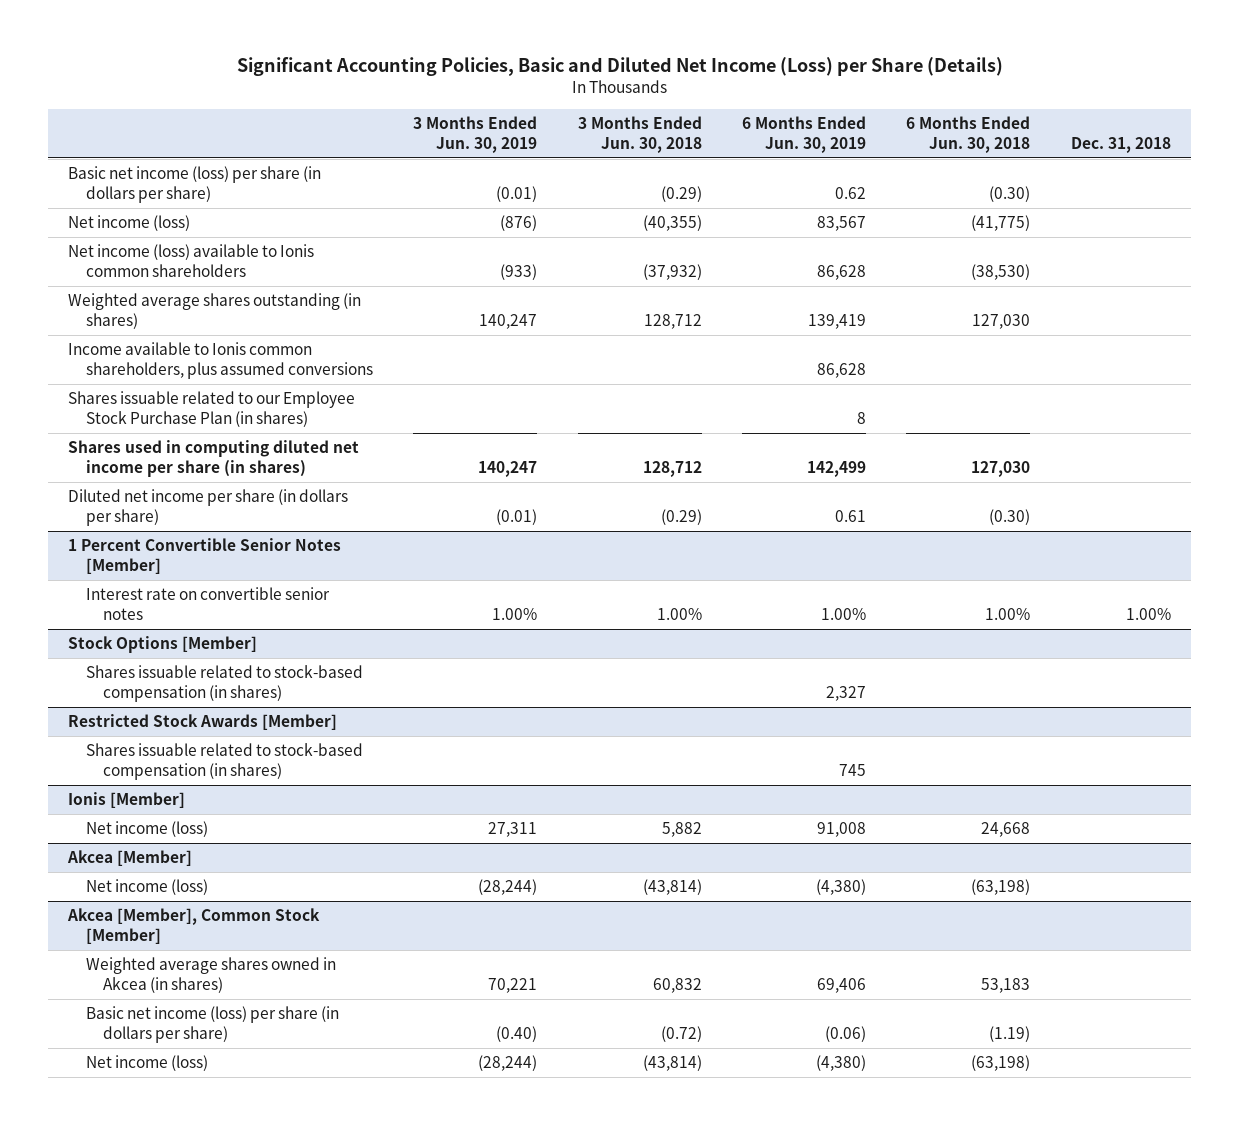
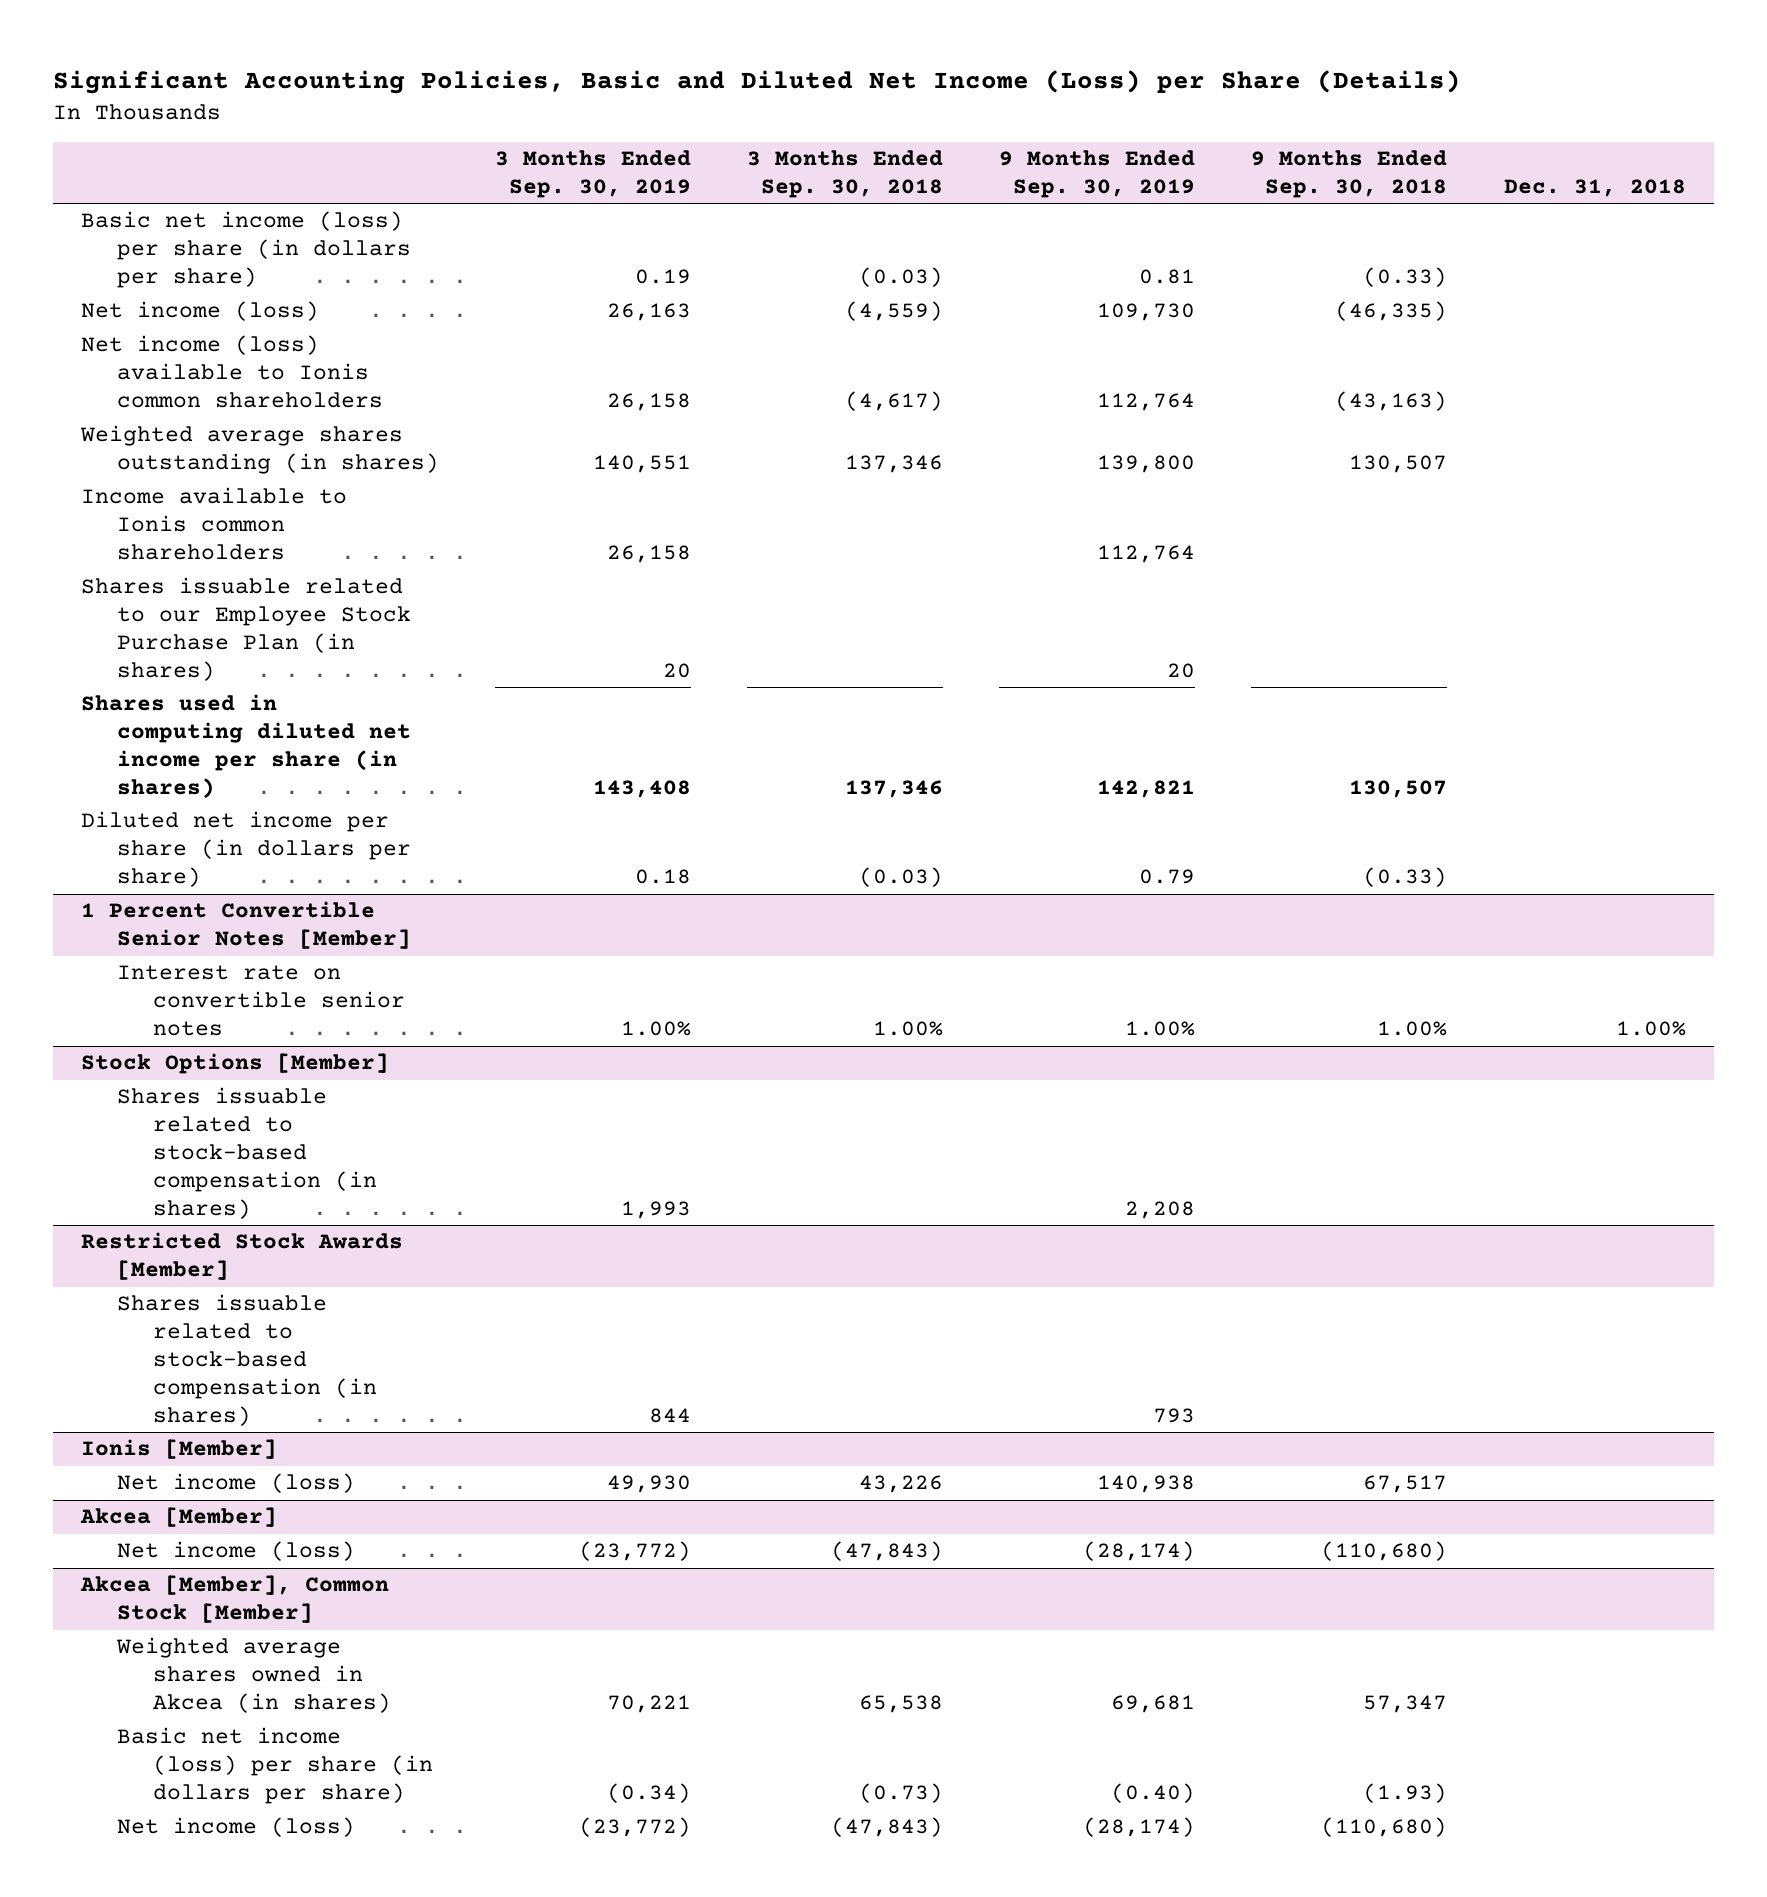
[413,116,538,153] 3 Months Ended Jun. 30, 2019 -> none
[577,116,702,153] 3 Months Ended Jun. 30, 2018 -> none
[741,116,866,153] 6 Months Ended Jun. 30, 2019 -> none
[906,116,1031,153] 6 Months Ended Jun. 30, 2018 -> none
none -> [494,149,691,198] 3 Months Ended Sep. 30, 2019
none -> [747,149,944,198] 3 Months Ended Sep. 30, 2018
none -> [999,149,1196,198] 9 Months Ended Sep. 30, 2019
none -> [1251,149,1448,198] 9 Months Ended Sep. 30, 2018
[68,342,373,379] Income available to Ionis common shareholders, plus assumed conversions -> [80,487,347,561] Income available to Ionis common shareholders

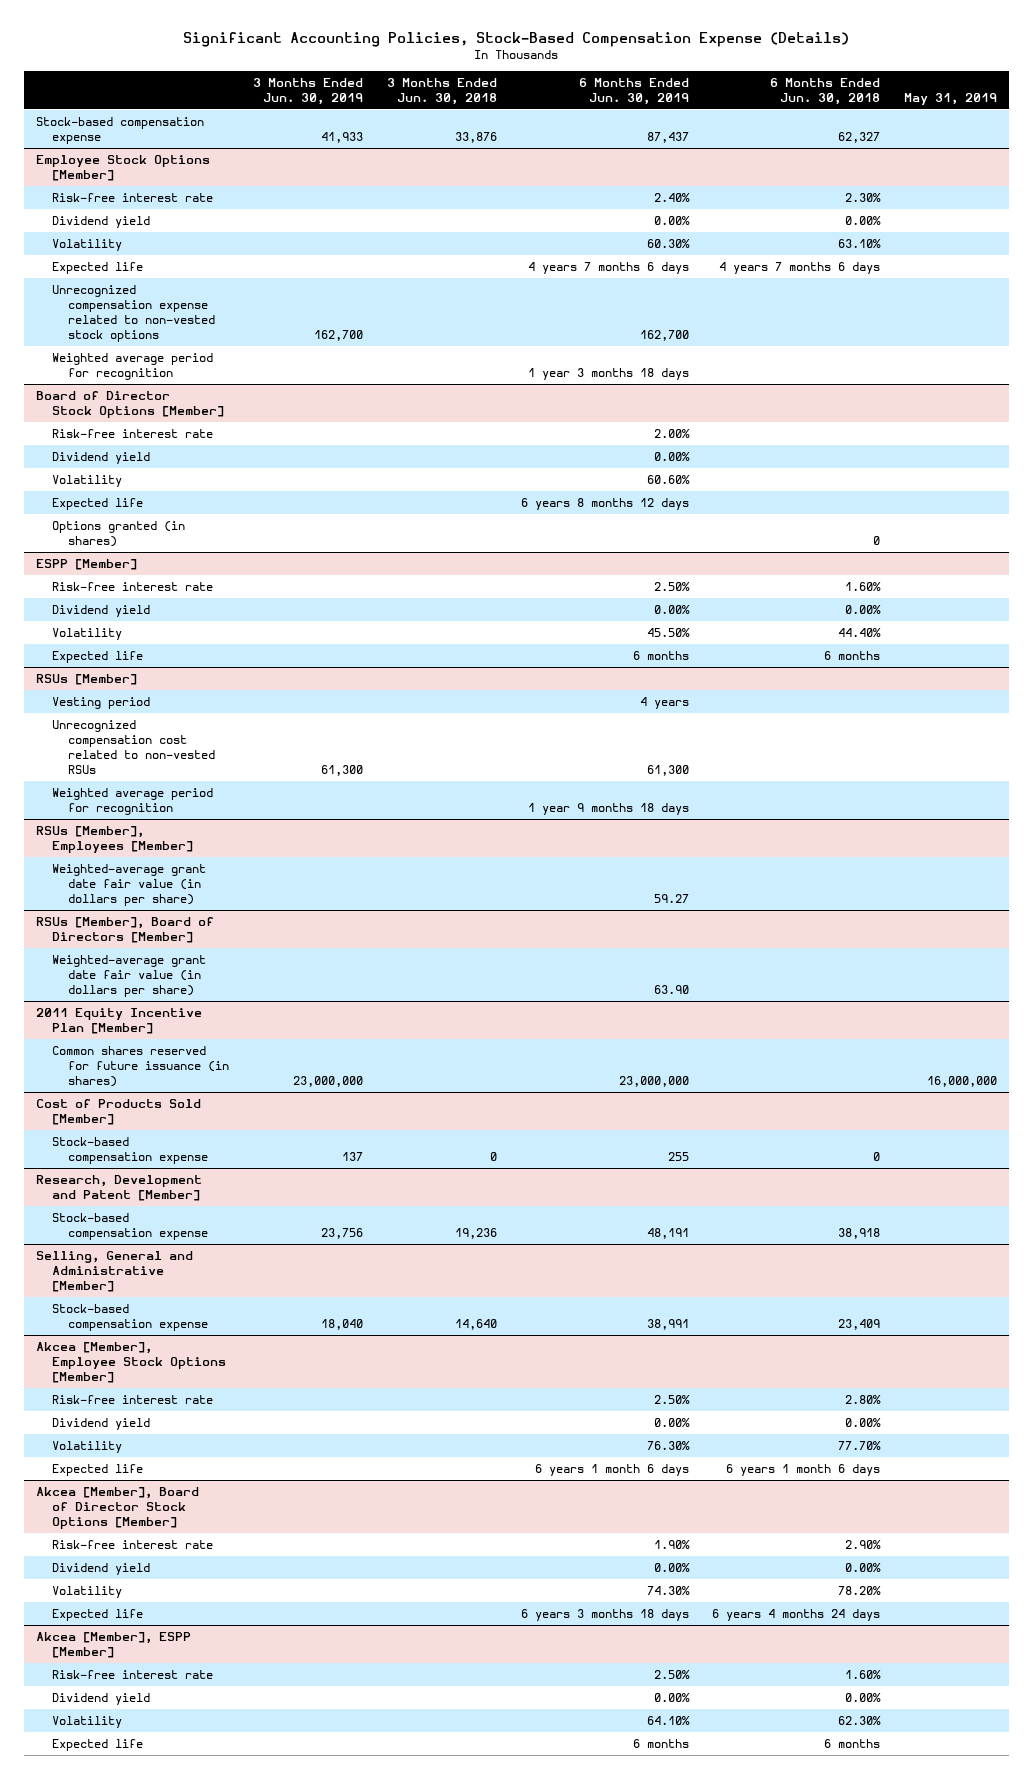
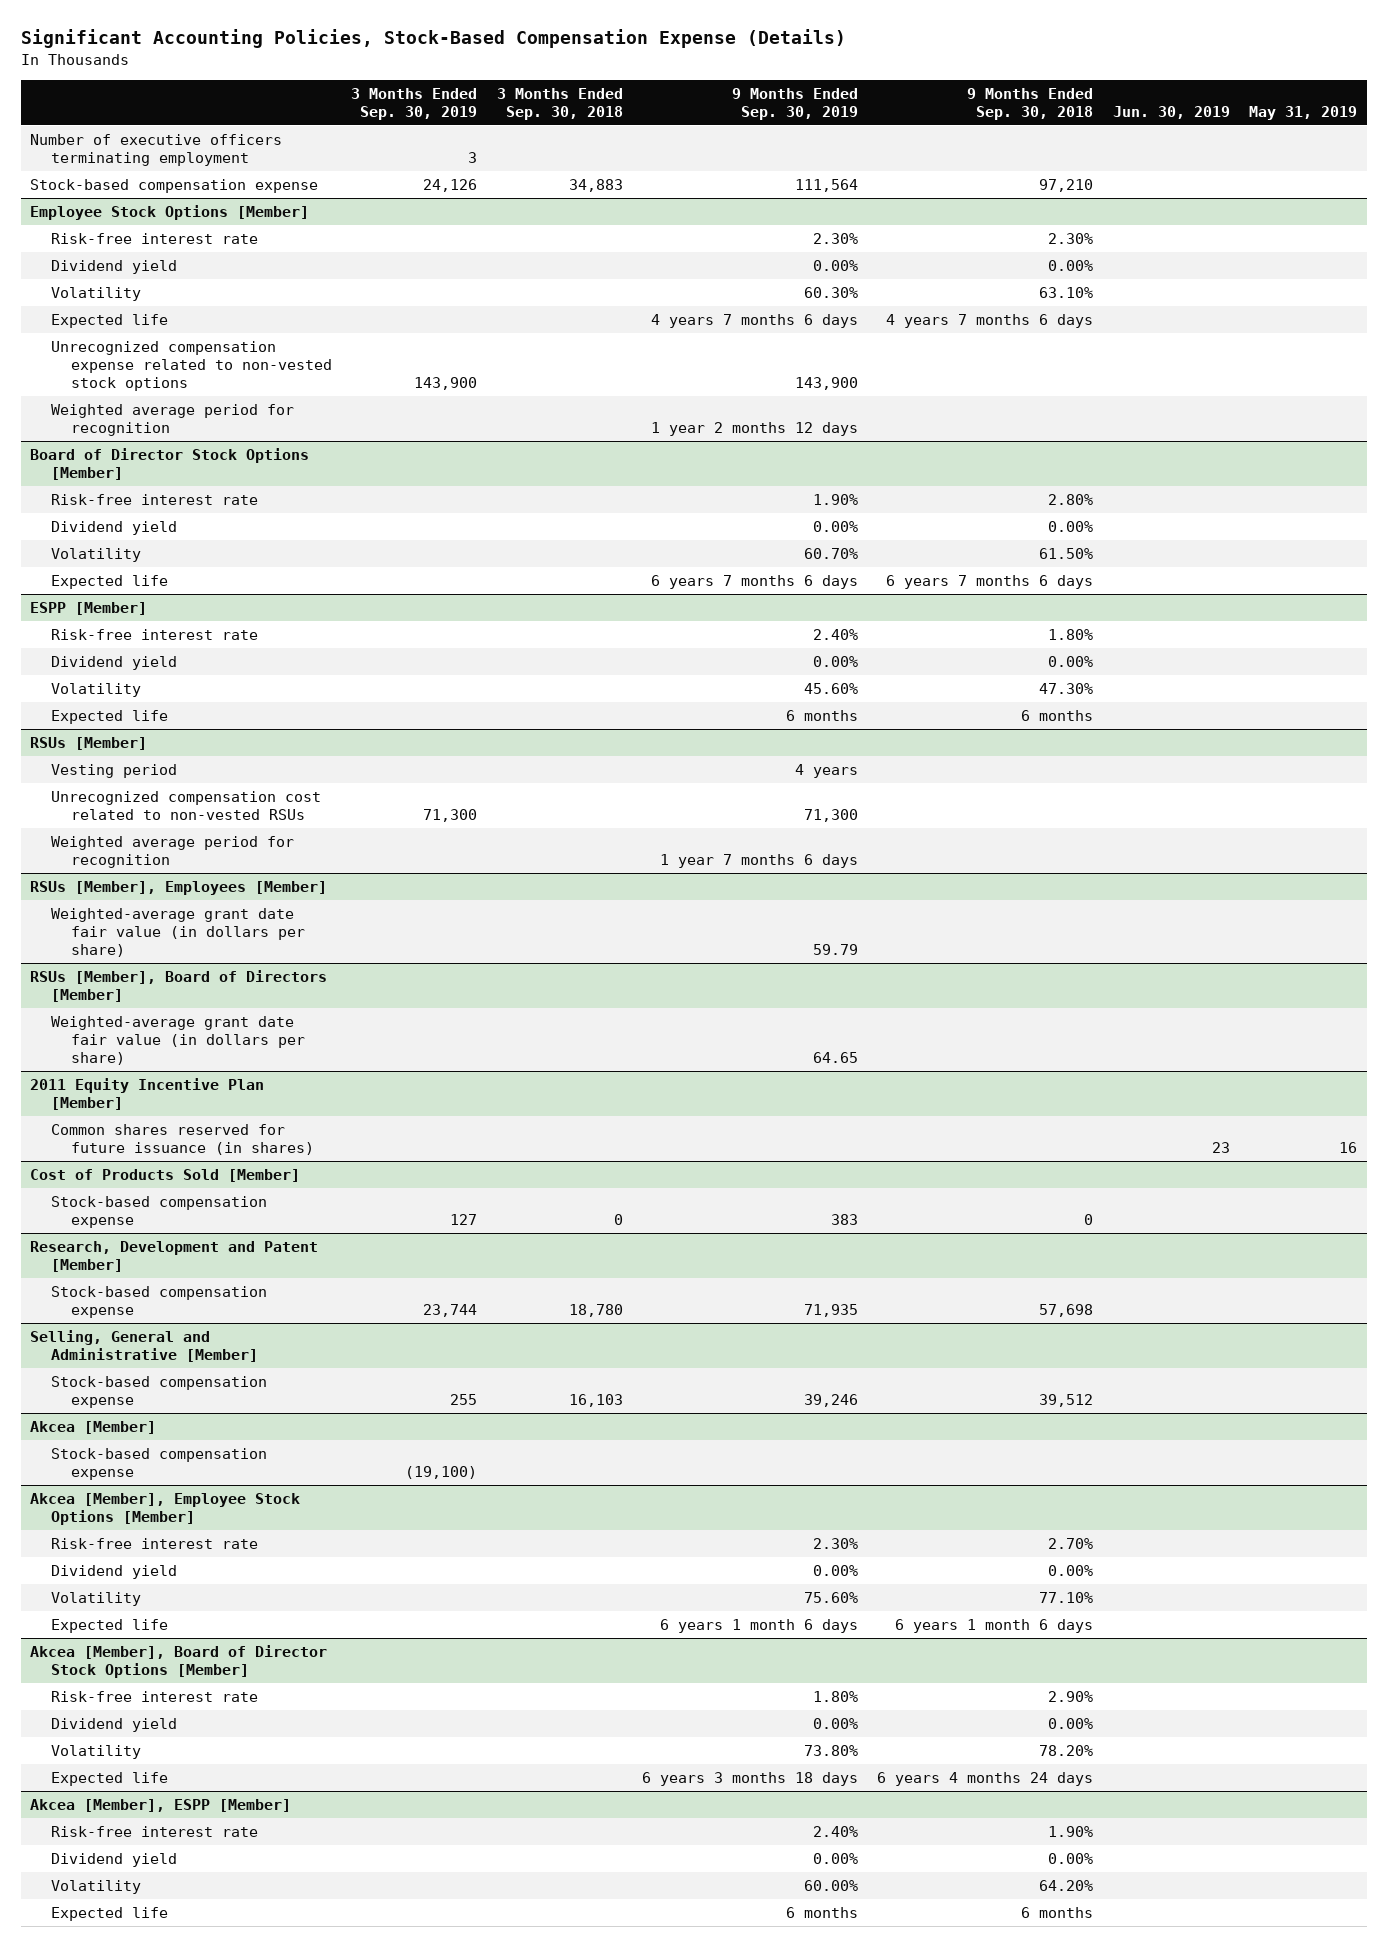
[253,77,364,105] 3 Months Ended Jun. 30, 2019 -> none
[386,77,497,105] 3 Months Ended Jun. 30, 2018 -> none
[578,77,689,105] 6 Months Ended Jun. 30, 2019 -> none
[770,77,881,105] 6 Months Ended Jun. 30, 2018 -> none
none -> [351,87,478,120] 3 Months Ended Sep. 30, 2019
none -> [496,87,623,120] 3 Months Ended Sep. 30, 2018
none -> [732,87,859,120] 9 Months Ended Sep. 30, 2019
none -> [967,87,1094,120] 9 Months Ended Sep. 30, 2018
none -> [1112,105,1230,119] Jun. 30, 2019
none -> [30,134,283,167] Number of executive officers terminating employment
[52,520,186,548] Options granted (in shares) -> none
[927,1076,998,1088] 16,000,000 -> [1339,1142,1358,1154] 16
none -> [30,1421,157,1435] Akcea [Member]
none -> [50,1448,267,1481] Stock-based compensation expense

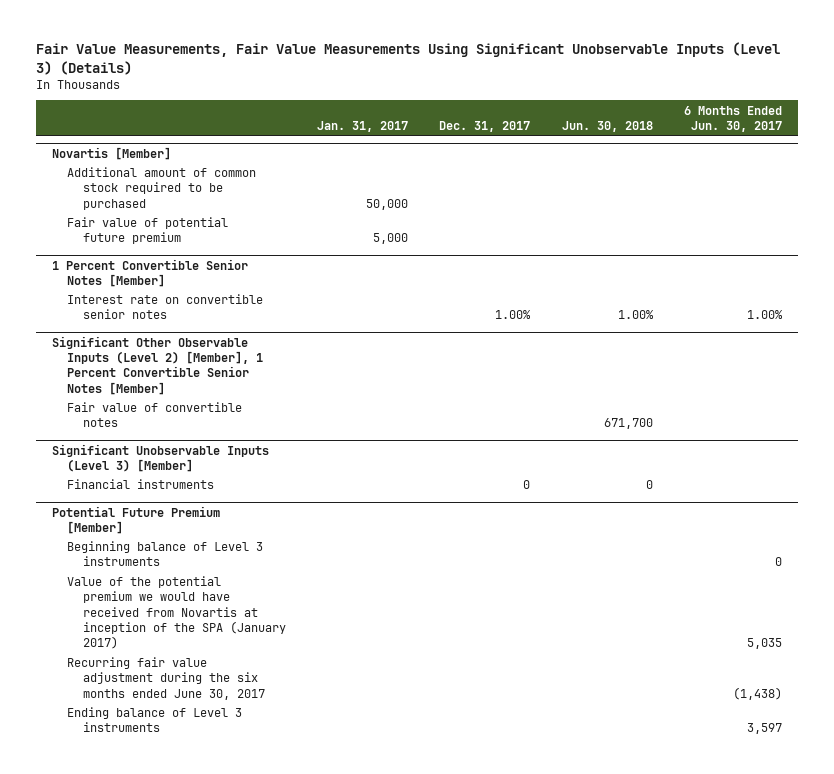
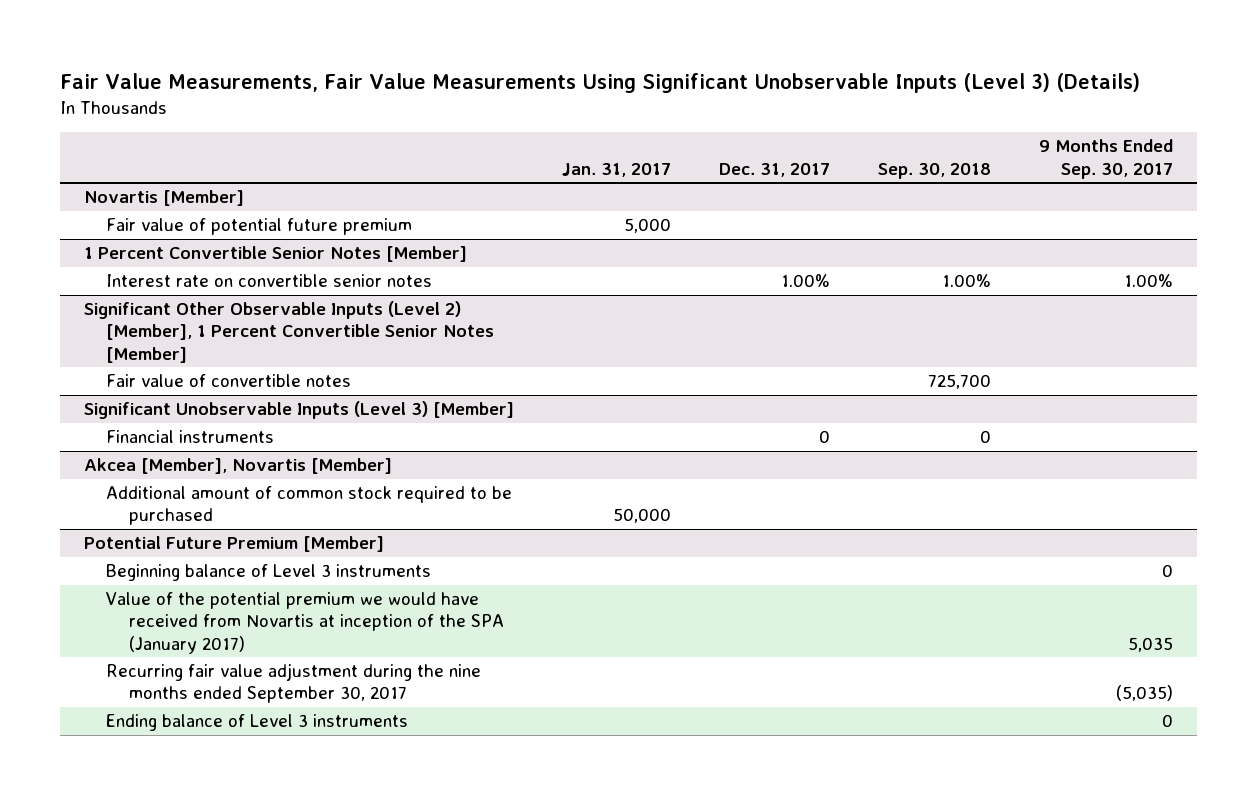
[561,120,653,132] Jun. 30, 2018 -> none
[684,105,783,132] 6 Months Ended Jun. 30, 2017 -> none
none -> [878,162,992,179] Sep. 30, 2018
none -> [1039,139,1174,179] 9 Months Ended Sep. 30, 2017
[67,167,257,210] Additional amount of common stock required to be purchased -> none
none -> [83,458,392,475] Akcea [Member], Novartis [Member]
none -> [106,486,513,526] Additional amount of common stock required to be purchased
[67,657,265,700] Recurring fair value adjustment during the six months ended June 30, 2017 -> [106,663,482,704] Recurring fair value adjustment during the nine months ended September 30, 2017

